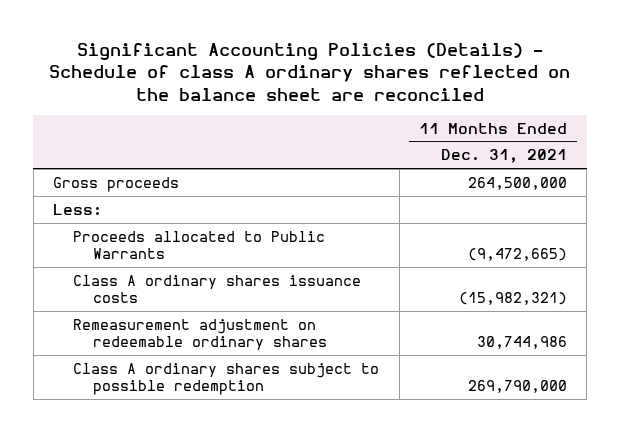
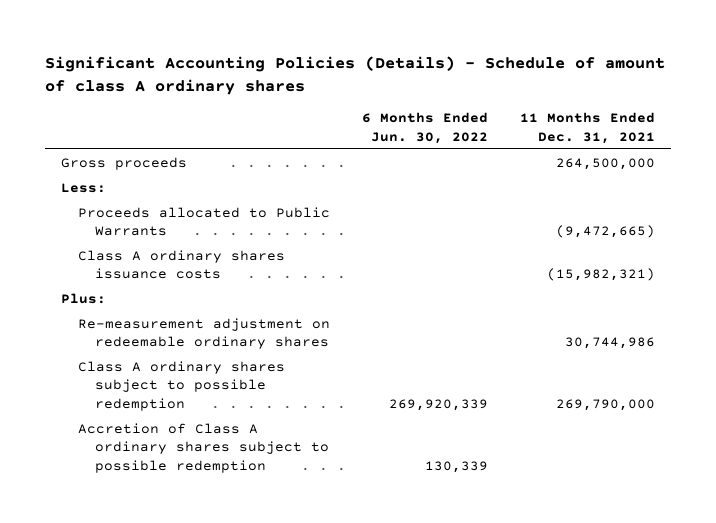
[49,42,571,101] Significant Accounting Policies (Details) - Schedule of class A ordinary shares reflected on the balance sheet are reconciled -> [45,55,666,95] Significant Accounting Policies (Details) - Schedule of amount of class A ordinary shares
none -> [362,112,489,144] 6 Months Ended Jun. 30, 2022
none -> [61,292,107,304] Plus:
[73,318,328,350] Remeasurement adjustment on redeemable ordinary shares -> [77,317,330,350] Re-measurement adjustment on redeemable ordinary shares
none -> [77,422,329,473] Accretion of Class A ordinary shares subject to possible redemption

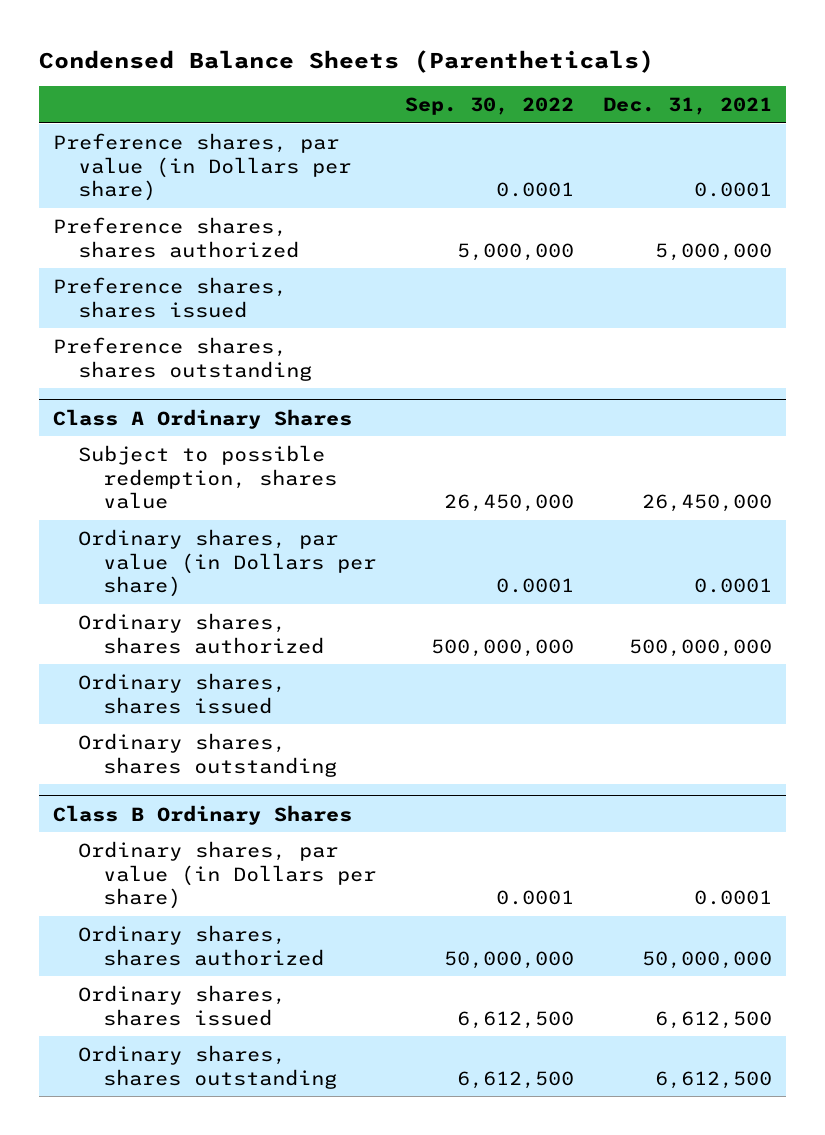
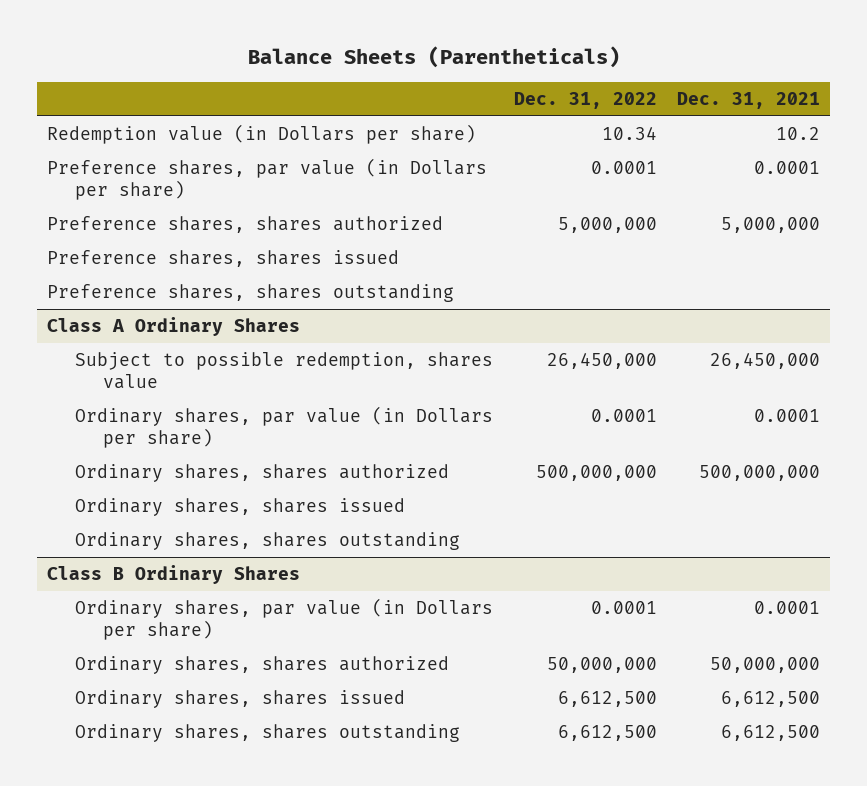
[38,49,654,73] Condensed Balance Sheets (Parentheticals) -> [247,46,620,69] Balance Sheets (Parentheticals)
[404,97,574,116] Sep. 30, 2022 -> none
none -> [513,91,657,109] Dec. 31, 2022
none -> [47,123,477,144] Redemption value (in Dollars per share)

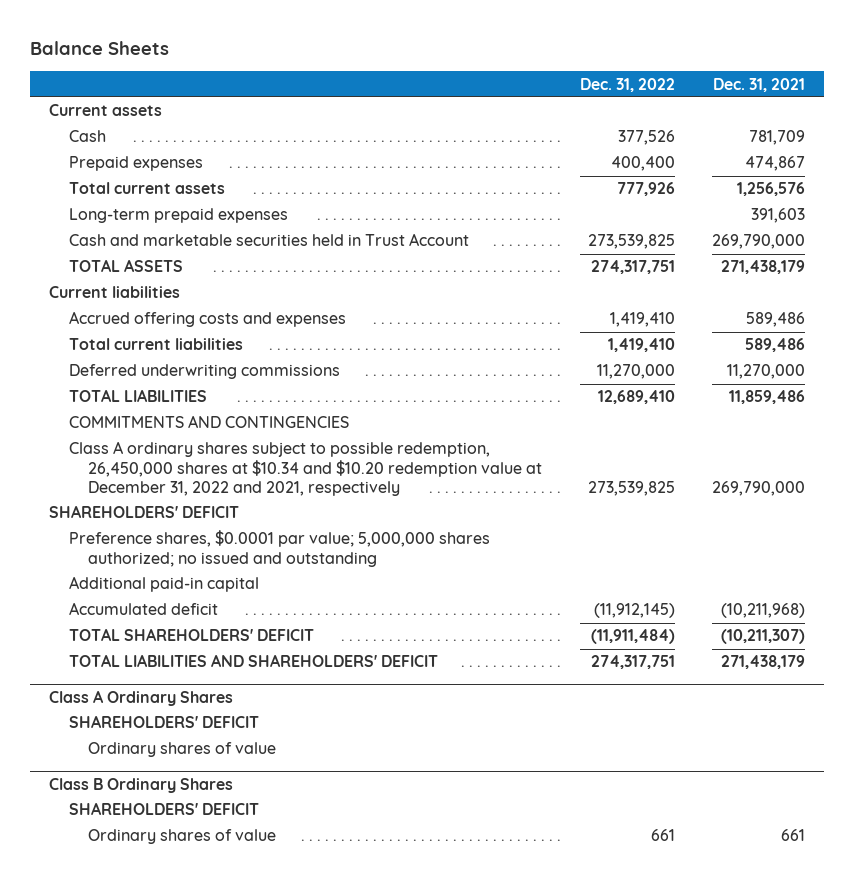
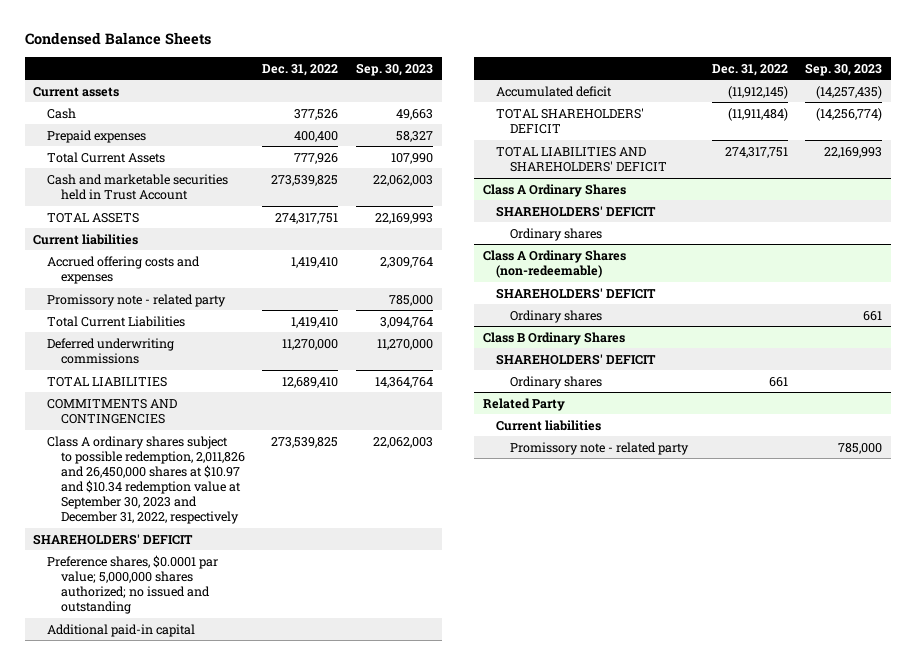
[30,40,170,55] Balance Sheets -> [24,32,211,46] Condensed Balance Sheets
[713,77,806,92] Dec. 31, 2021 -> none
none -> [356,62,434,76] Sep. 30, 2023
[68,208,288,224] Long-term prepaid expenses -> none
[68,182,225,195] Total current assets -> [46,151,165,163] Total Current Assets
none -> [46,293,226,307] Promissory note - related party
[68,338,243,351] Total current liabilities -> [46,315,185,327] Total Current Liabilities
[68,441,543,496] Class A ordinary shares subject to possible redemption, 26,450,000 shares at $10.34 and $10.20 redemption value at December 31, 2022 and 2021, respectively -> [46,435,245,525] Class A ordinary shares subject to possible redemption, 2,011,826 and 26,450,000 shares at $10.97 and $10.34 redemption value at September 30, 2023 and December 31, 2022, respectively
[88,742,277,758] Ordinary shares of value -> [509,227,602,241] Ordinary shares
none -> [482,249,626,278] Class A Ordinary Shares (non-redeemable)
none -> [496,287,657,299] SHAREHOLDERS' DEFICIT
none -> [509,309,602,323] Ordinary shares
[88,829,277,845] Ordinary shares of value -> [509,375,602,389] Ordinary shares
none -> [482,397,565,411] Related Party
none -> [496,419,602,431] Current liabilities
none -> [509,441,689,455] Promissory note - related party

